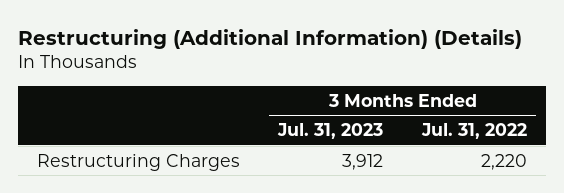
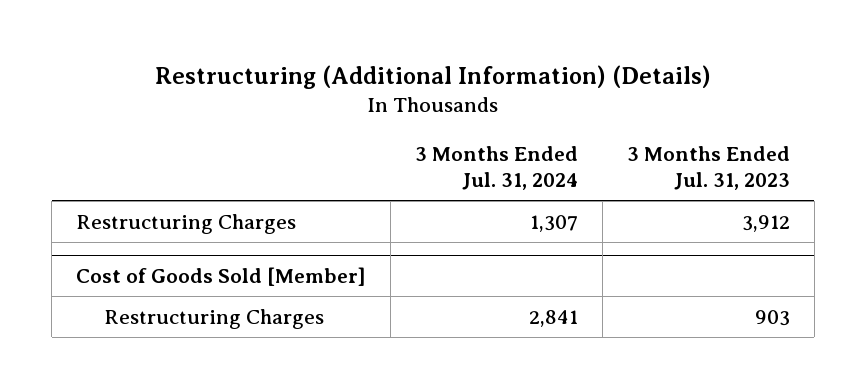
[420,123,527,140] Jul. 31, 2022 -> none
none -> [414,146,578,191] 3 Months Ended Jul. 31, 2024
none -> [76,266,367,286] Cost of Goods Sold [Member]
none -> [104,308,325,329] Restructuring Charges

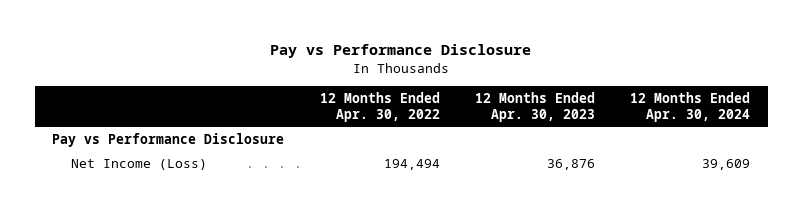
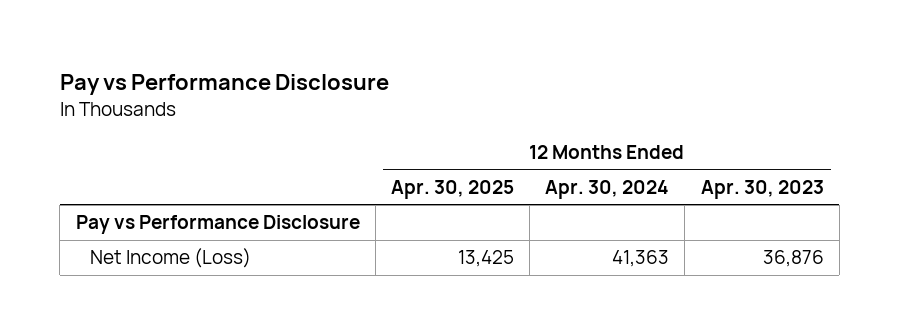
[319,92,440,122] 12 Months Ended Apr. 30, 2022 -> none
none -> [390,179,514,199] Apr. 30, 2025
[702,158,751,170] 39,609 -> [612,250,670,268] 41,363

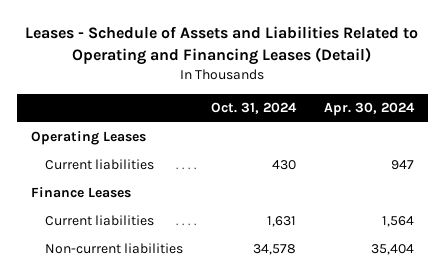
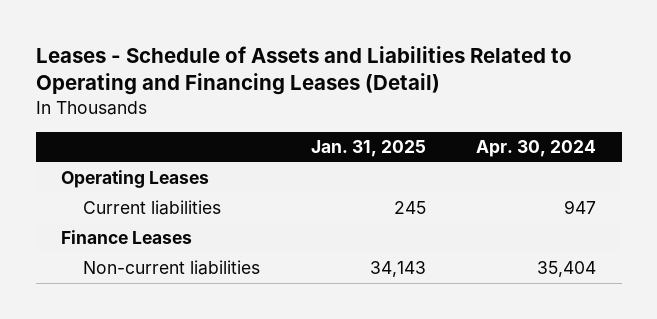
[211,102,298,115] Oct. 31, 2024 -> none
none -> [310,140,426,158] Jan. 31, 2025
[45,215,155,227] Current liabilities -> none

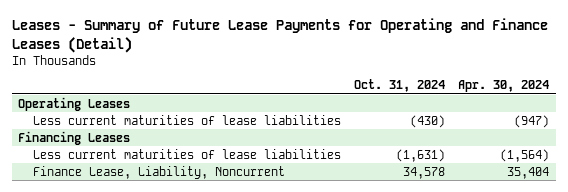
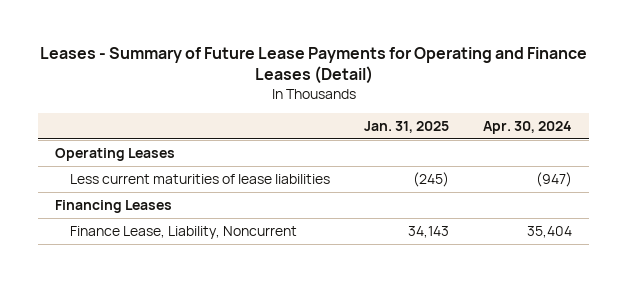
[354,79,446,93] Oct. 31, 2024 -> none
none -> [364,120,450,133] Jan. 31, 2025
[32,148,341,159] Less current maturities of lease liabilities -> none

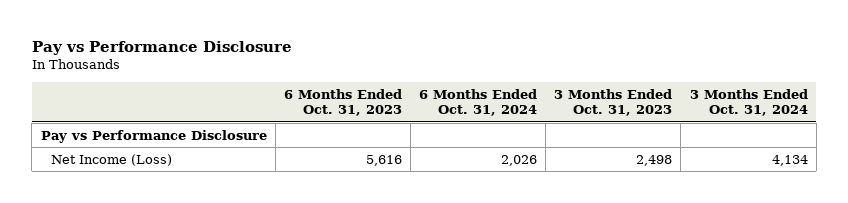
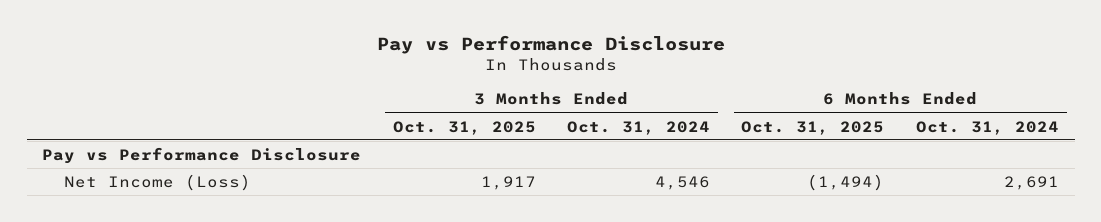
[283,89,402,117] 6 Months Ended Oct. 31, 2023 -> none
[554,89,673,117] 3 Months Ended Oct. 31, 2023 -> none
none -> [392,120,536,135] Oct. 31, 2025
none -> [741,120,885,135] Oct. 31, 2025
[501,154,538,166] 2,026 -> [1003,175,1059,190] 2,691
[771,154,808,166] 4,134 -> [655,175,711,190] 4,546

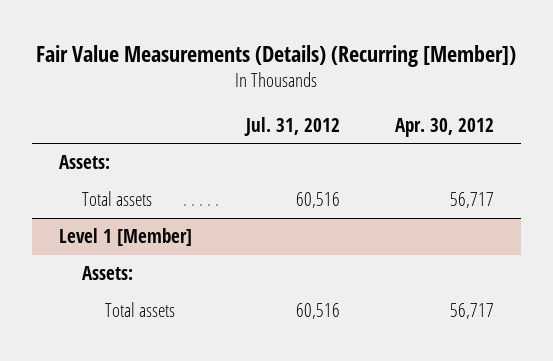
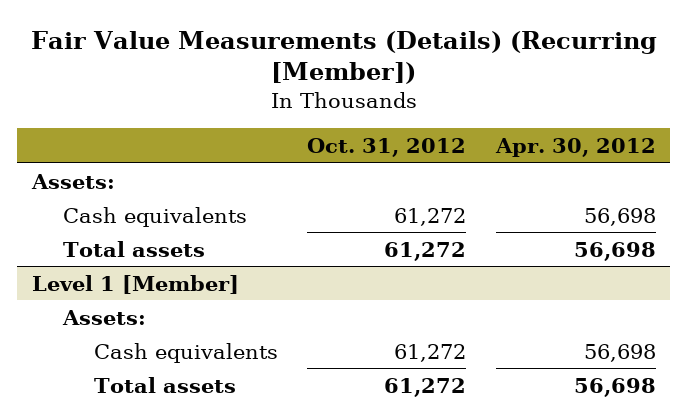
[244,116,341,136] Jul. 31, 2012 -> none
none -> [307,138,467,158] Oct. 31, 2012
none -> [62,206,247,227] Cash equivalents
[449,192,494,209] 56,717 -> [573,241,656,261] 56,698
none -> [93,342,278,363] Cash equivalents
[449,303,494,320] 56,717 -> [573,377,656,397] 56,698

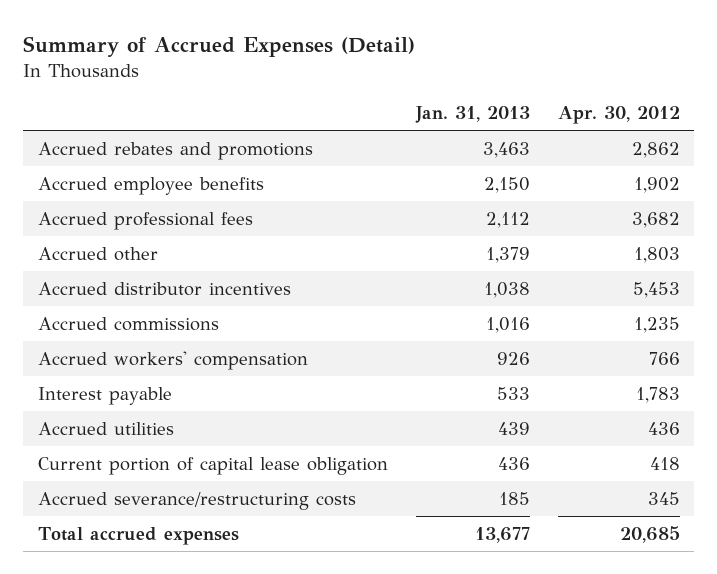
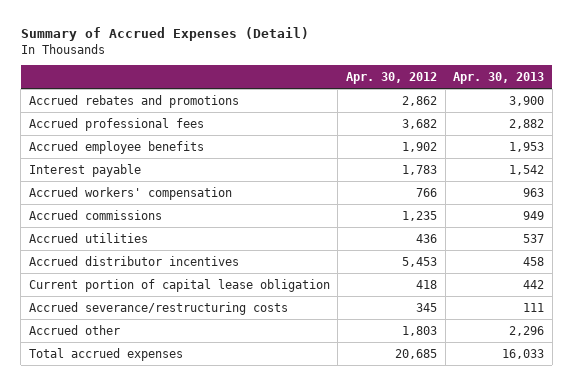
[414,106,530,124] Jan. 31, 2013 -> none
none -> [453,71,545,84] Apr. 30, 2013
[37,176,264,195] Accrued employee benefits -> [28,140,204,154] Accrued employee benefits
[37,350,308,370] Accrued workers' compensation -> [28,186,232,200] Accrued workers' compensation
[37,316,219,331] Accrued commissions -> [28,209,162,220] Accrued commissions
[37,281,291,296] Accrued distributor incentives -> [28,255,239,266] Accrued distributor incentives
[37,246,158,261] Accrued other -> [28,324,120,335] Accrued other

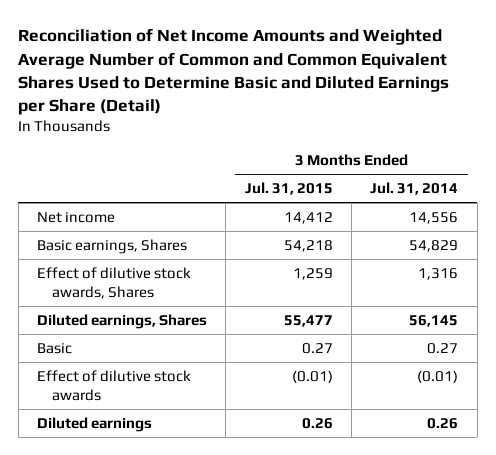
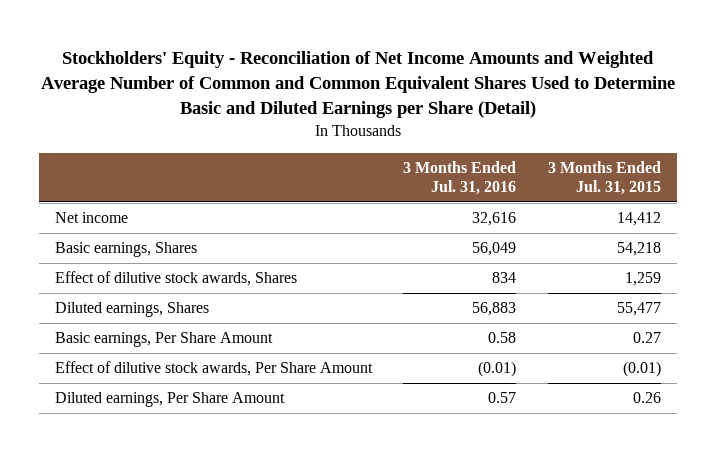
[18,28,450,116] Reconciliation of Net Income Amounts and Weighted Average Number of Common and Common Equivalent Shares Used to Determine Basic and Diluted Earnings per Share (Detail) -> [40,51,675,119] Stockholders' Equity - Reconciliation of Net Income Amounts and Weighted Average Number of Common and Common Equivalent Shares Used to Determine Basic and Diluted Earnings per Share (Detail)
[370,182,459,196] Jul. 31, 2014 -> none
none -> [403,160,517,196] 3 Months Ended Jul. 31, 2016
[37,342,73,354] Basic -> [54,332,273,348] Basic earnings, Per Share Amount
[37,369,192,402] Effect of dilutive stock awards -> [54,361,373,377] Effect of dilutive stock awards, Per Share Amount
[37,416,153,432] Diluted earnings -> [54,392,285,408] Diluted earnings, Per Share Amount

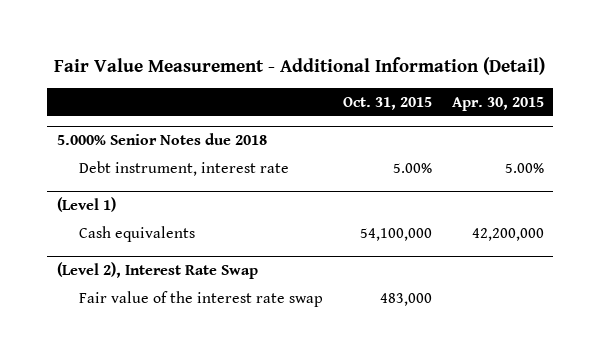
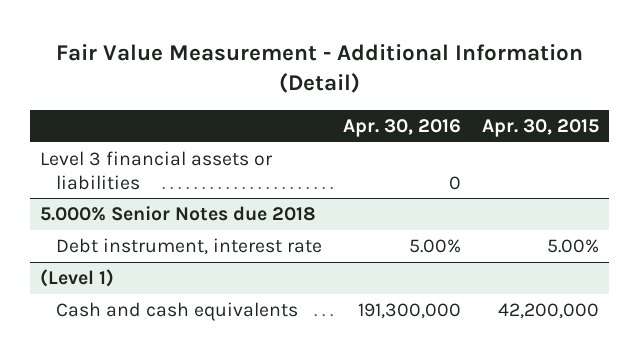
[343,96,433,110] Oct. 31, 2015 -> none
none -> [342,118,461,137] Apr. 30, 2016
none -> [40,151,274,190] Level 3 financial assets or liabilities
[57,262,259,280] (Level 2), Interest Rate Swap -> none
[79,290,324,307] Fair value of the interest rate swap -> none
[79,225,196,242] Cash equivalents -> [56,302,299,322] Cash and cash equivalents

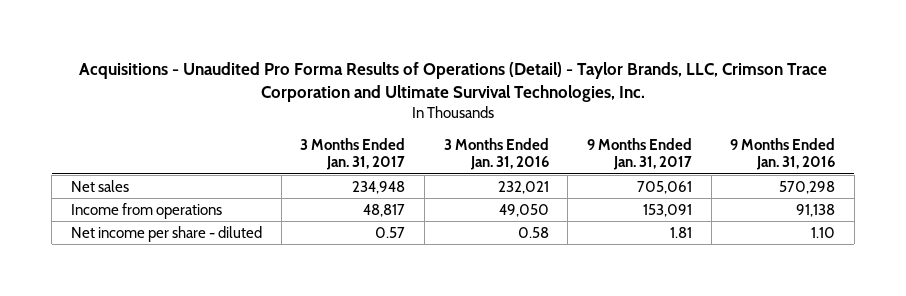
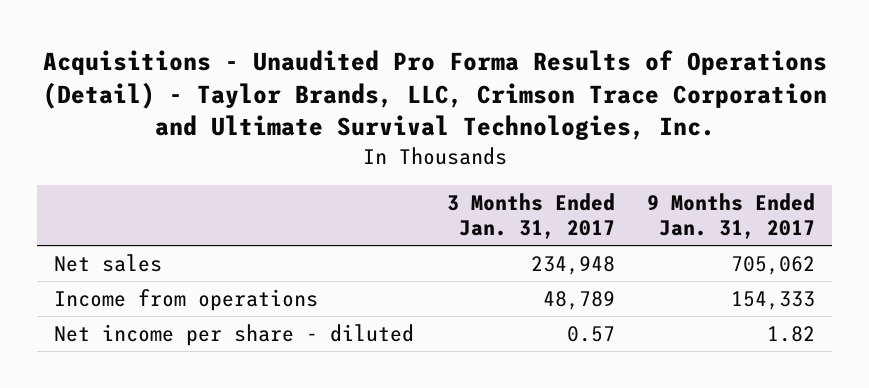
[443,138,549,171] 3 Months Ended Jan. 31, 2016 -> none
[730,138,836,171] 9 Months Ended Jan. 31, 2016 -> none
[637,180,693,194] 705,061 -> [731,256,816,276] 705,062
[363,203,406,217] 48,817 -> [542,291,615,311] 48,789
[643,203,693,217] 153,091 -> [731,291,816,311] 154,333
[670,226,693,238] 1.81 -> [767,326,816,343] 1.82

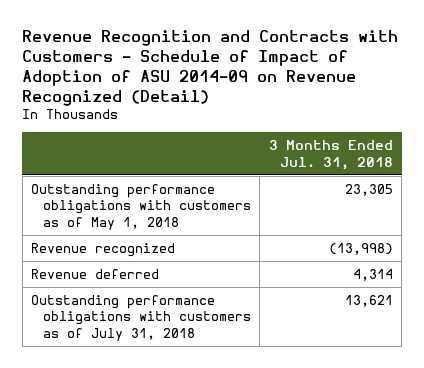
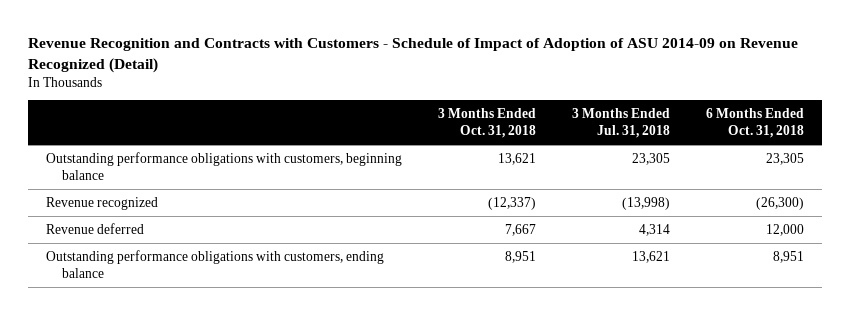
none -> [437,107,536,139] 3 Months Ended Oct. 31, 2018
none -> [706,107,805,139] 6 Months Ended Oct. 31, 2018
[31,183,251,230] Outstanding performance obligations with customers as of May 1, 2018 -> [45,151,402,181] Outstanding performance obligations with customers, beginning balance
[31,294,251,341] Outstanding performance obligations with customers as of July 31, 2018 -> [45,249,384,279] Outstanding performance obligations with customers, ending balance

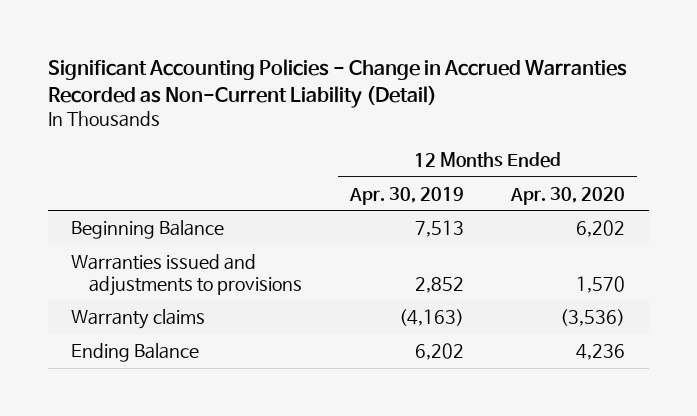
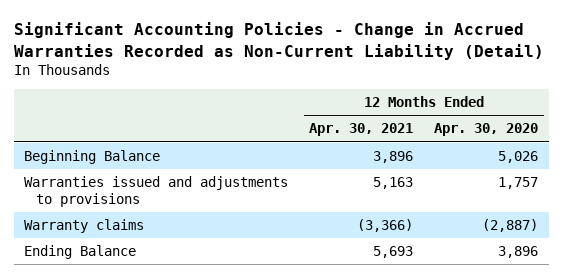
[348,186,464,205] Apr. 30, 2019 -> none
none -> [309,123,414,137] Apr. 30, 2021
[576,220,626,238] 6,202 -> [498,151,539,164] 5,026
[576,275,626,293] 1,570 -> [498,177,539,190] 1,757
[560,309,626,327] (3,536) -> [482,219,539,233] (2,887)
[576,344,626,361] 4,236 -> [498,246,539,259] 3,896

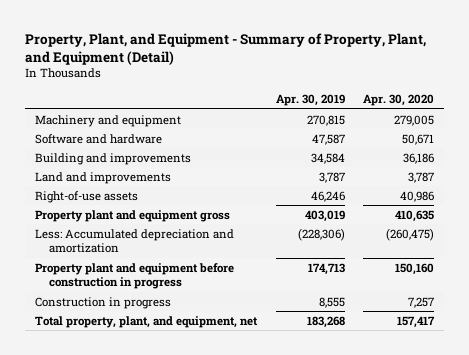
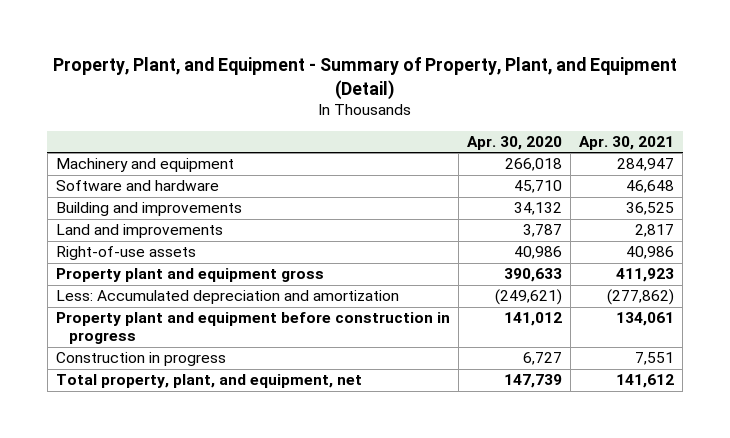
[275,94,345,107] Apr. 30, 2019 -> none
none -> [579,135,675,150] Apr. 30, 2021
[394,114,435,126] 279,005 -> [504,158,562,172] 266,018
[402,133,435,145] 50,671 -> [513,180,562,194] 45,710
[403,152,435,164] 36,186 -> [513,202,562,216] 34,132
[395,209,435,222] 410,635 -> [503,268,562,283] 390,633
[386,227,435,241] (260,475) -> [494,289,562,306] (249,621)
[395,262,435,275] 150,160 -> [503,312,562,327] 141,012
[408,296,435,308] 7,257 -> [522,352,562,366] 6,727
[397,315,436,328] 157,417 -> [503,374,562,389] 147,739

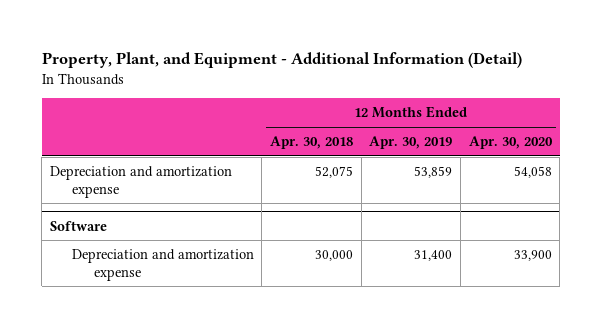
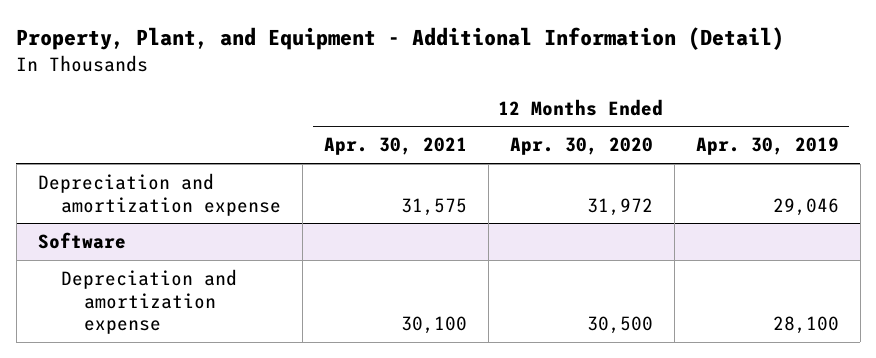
[270,136,354,150] Apr. 30, 2018 -> none
none -> [323,137,467,156] Apr. 30, 2021
[414,166,453,179] 53,859 -> [772,197,839,216] 29,046
[513,166,552,179] 54,058 -> [586,197,653,216] 31,972
[414,250,453,262] 31,400 -> [772,316,839,335] 28,100
[513,250,552,262] 33,900 -> [586,316,653,335] 30,500

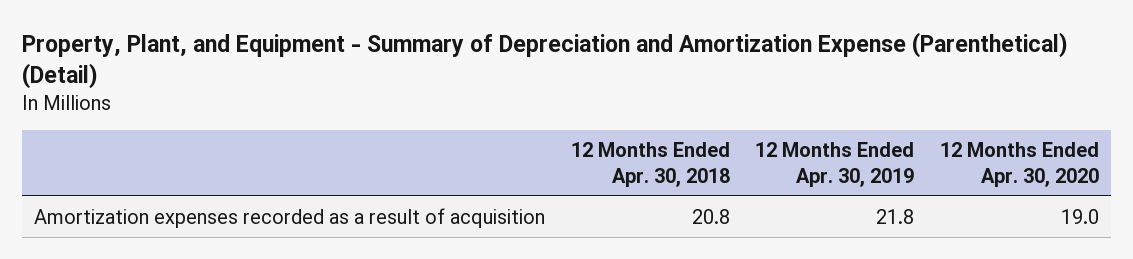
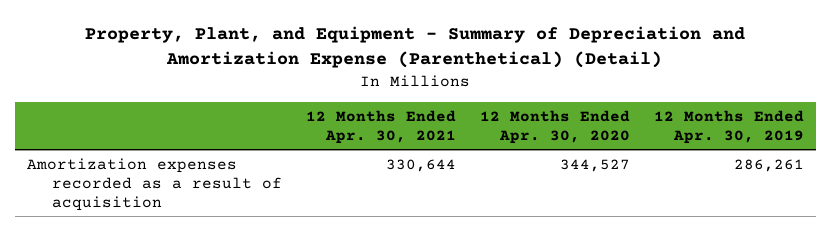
[570,142,730,187] 12 Months Ended Apr. 30, 2018 -> none
none -> [305,109,456,144] 12 Months Ended Apr. 30, 2021
[876,208,915,224] 21.8 -> [733,158,804,172] 286,261
[1060,208,1099,224] 19.0 -> [559,158,630,172] 344,527

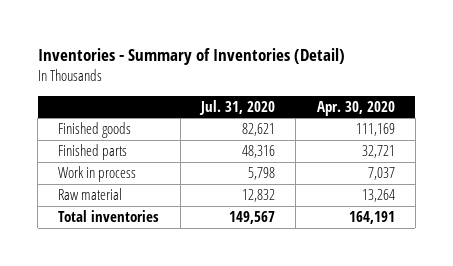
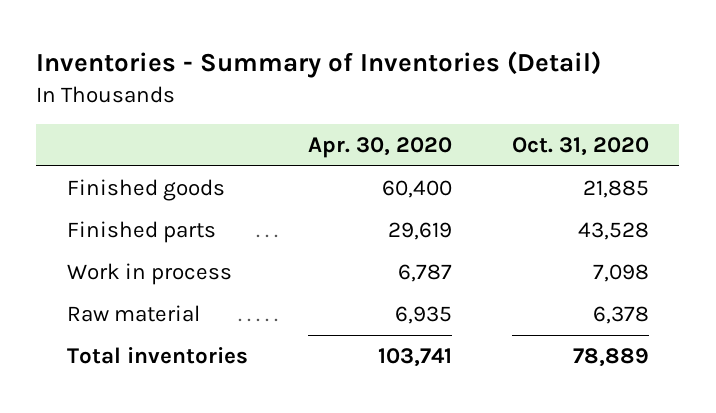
[199,99,276,115] Jul. 31, 2020 -> none
none -> [512,136,650,156] Oct. 31, 2020
[355,123,395,137] 111,169 -> [381,179,452,198] 60,400
[361,145,395,159] 32,721 -> [387,221,452,240] 29,619
[367,167,395,181] 7,037 -> [397,263,452,282] 6,787
[361,189,395,203] 13,264 -> [394,305,452,324] 6,935
[348,211,395,225] 164,191 -> [377,347,452,367] 103,741

